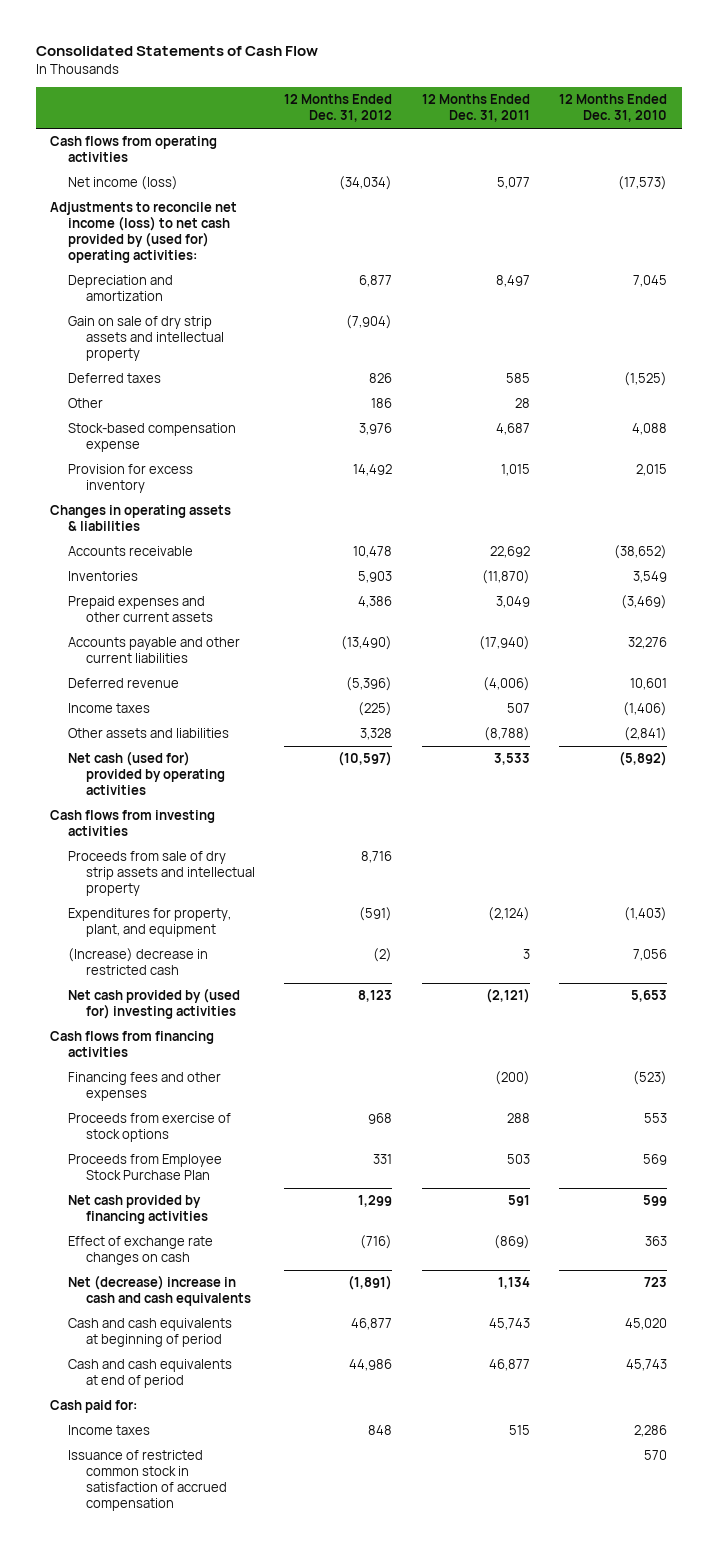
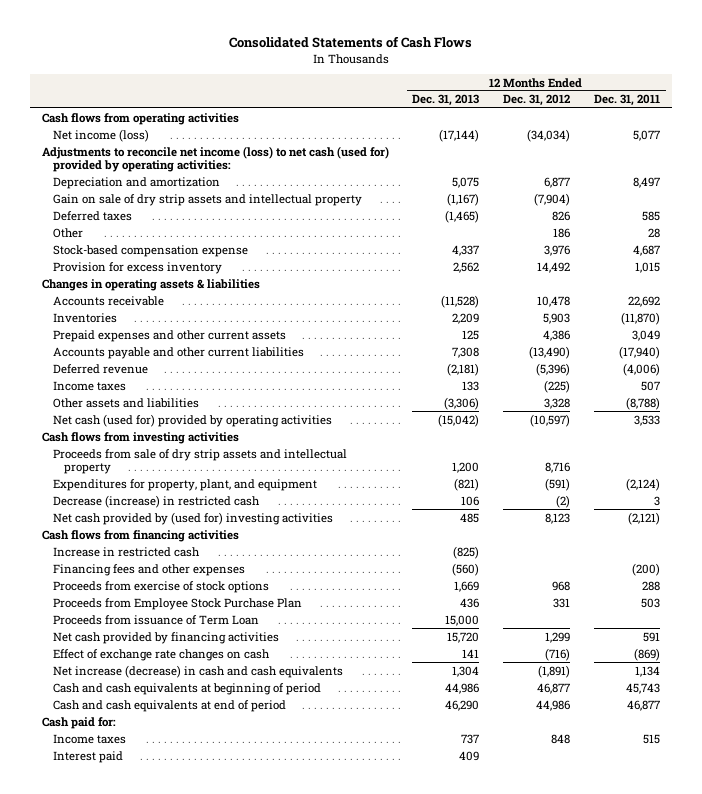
[35,45,318,56] Consolidated Statements of Cash Flow -> [228,36,472,49] Consolidated Statements of Cash Flows
[559,94,668,123] 12 Months Ended Dec. 31, 2010 -> none
none -> [412,94,480,107] Dec. 31, 2013
[50,202,238,264] Adjustments to reconcile net income (loss) to net cash provided by (used for) operating activities: -> [41,145,389,172] Adjustments to reconcile net income (loss) to net cash (used for) provided by operating activities:
[68,948,209,976] (Increase) decrease in restricted cash -> [52,494,260,508] Decrease (increase) in restricted cash
none -> [52,546,200,557] Increase in restricted cash
none -> [52,614,259,625] Proceeds from issuance of Term Loan
[68,1275,251,1307] Net (decrease) increase in cash and cash equivalents -> [52,664,343,678] Net increase (decrease) in cash and cash equivalents
[68,1450,227,1512] Issuance of restricted common stock in satisfaction of accrued compensation -> none
none -> [52,750,123,763] Interest paid

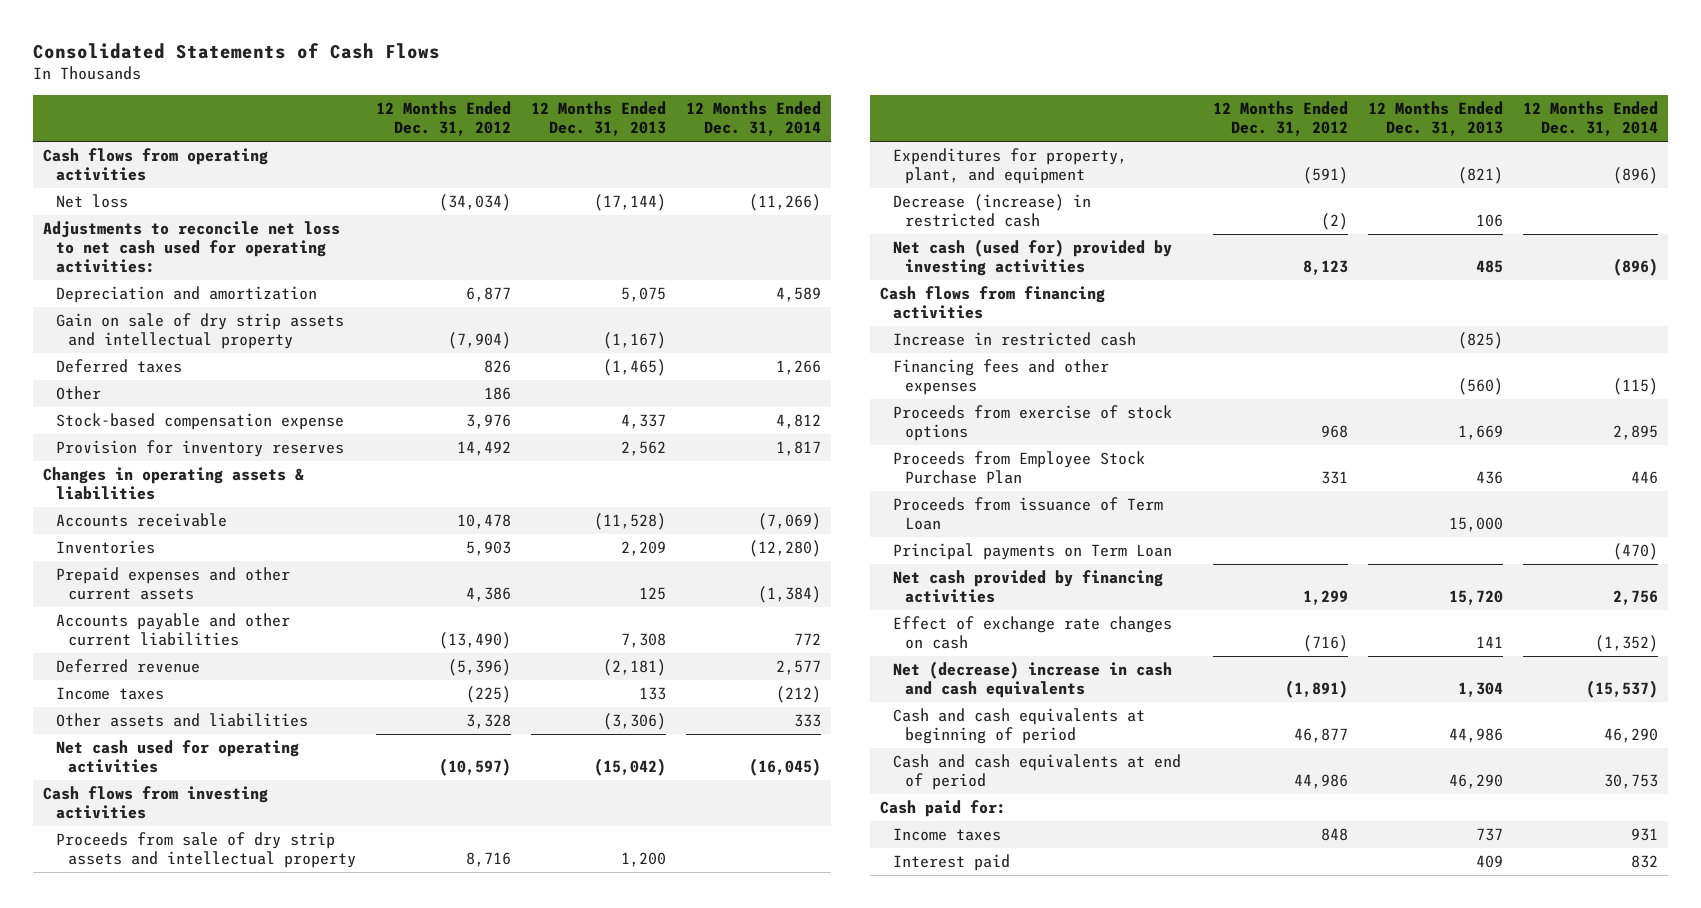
[594,94,661,107] Dec. 31, 2011 -> none
none -> [685,101,821,137] 12 Months Ended Dec. 31, 2014
[52,128,149,142] Net income (loss) -> [55,194,128,209] Net loss
[41,145,389,172] Adjustments to reconcile net income (loss) to net cash (used for) provided by operating activities: -> [43,221,341,274] Adjustments to reconcile net loss to net cash used for operating activities:
[52,261,222,274] Provision for excess inventory -> [55,440,344,458] Provision for inventory reserves
[52,413,332,427] Net cash (used for) provided by operating activities -> [55,740,299,774] Net cash used for operating activities
[52,511,333,525] Net cash provided by (used for) investing activities -> [892,239,1172,277] Net cash (used for) provided by investing activities
none -> [892,543,1172,561] Principal payments on Term Loan
[52,664,343,678] Net increase (decrease) in cash and cash equivalents -> [892,661,1172,699] Net (decrease) increase in cash and cash equivalents

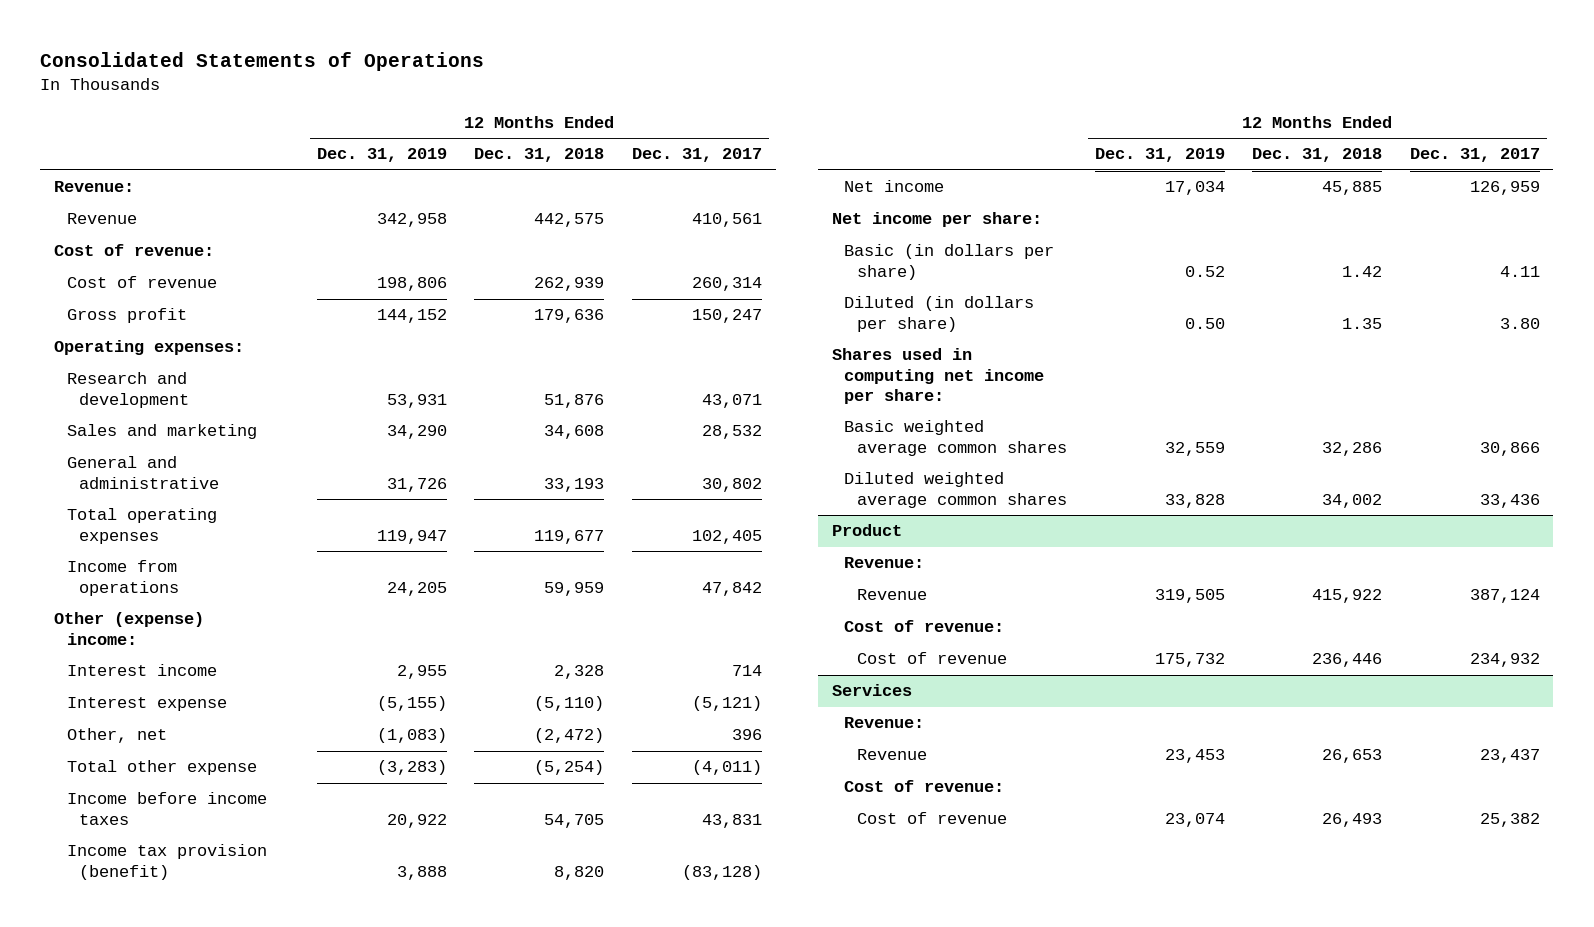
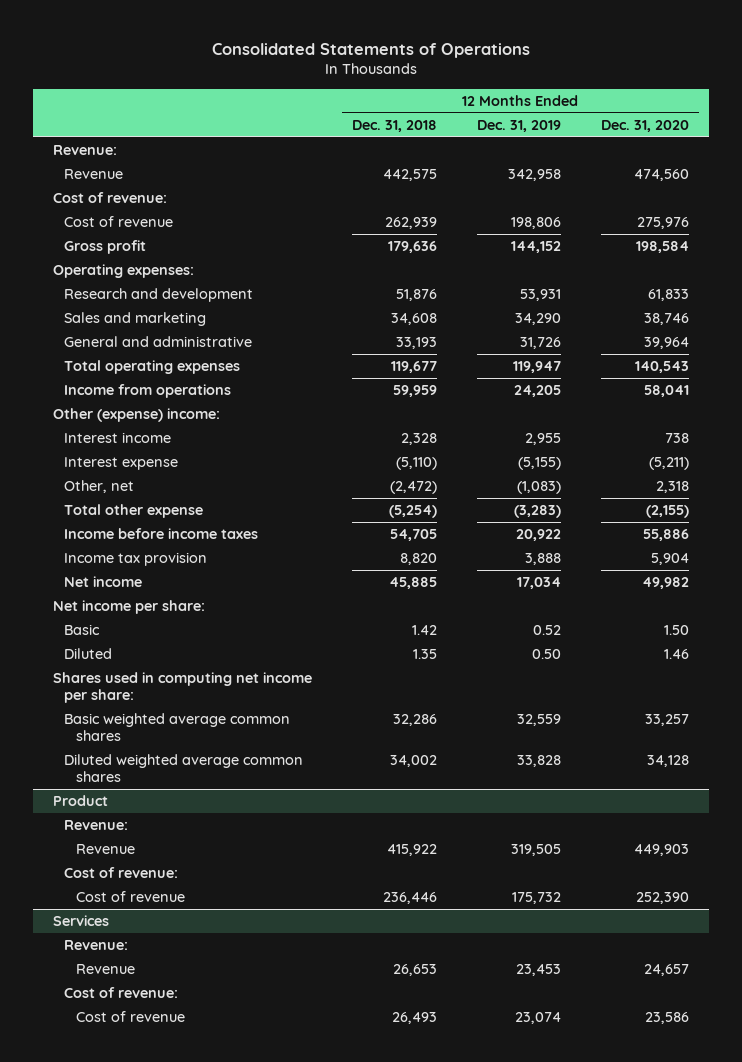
[631,148,762,163] Dec. 31, 2017 -> none
none -> [600,119,689,132] Dec. 31, 2020
[66,844,267,880] Income tax provision (benefit) -> [64,552,208,567] Income tax provision
[844,244,1055,280] Basic (in dollars per share) -> [64,624,101,636] Basic
[844,296,1035,332] Diluted (in dollars per share) -> [64,648,113,660] Diluted

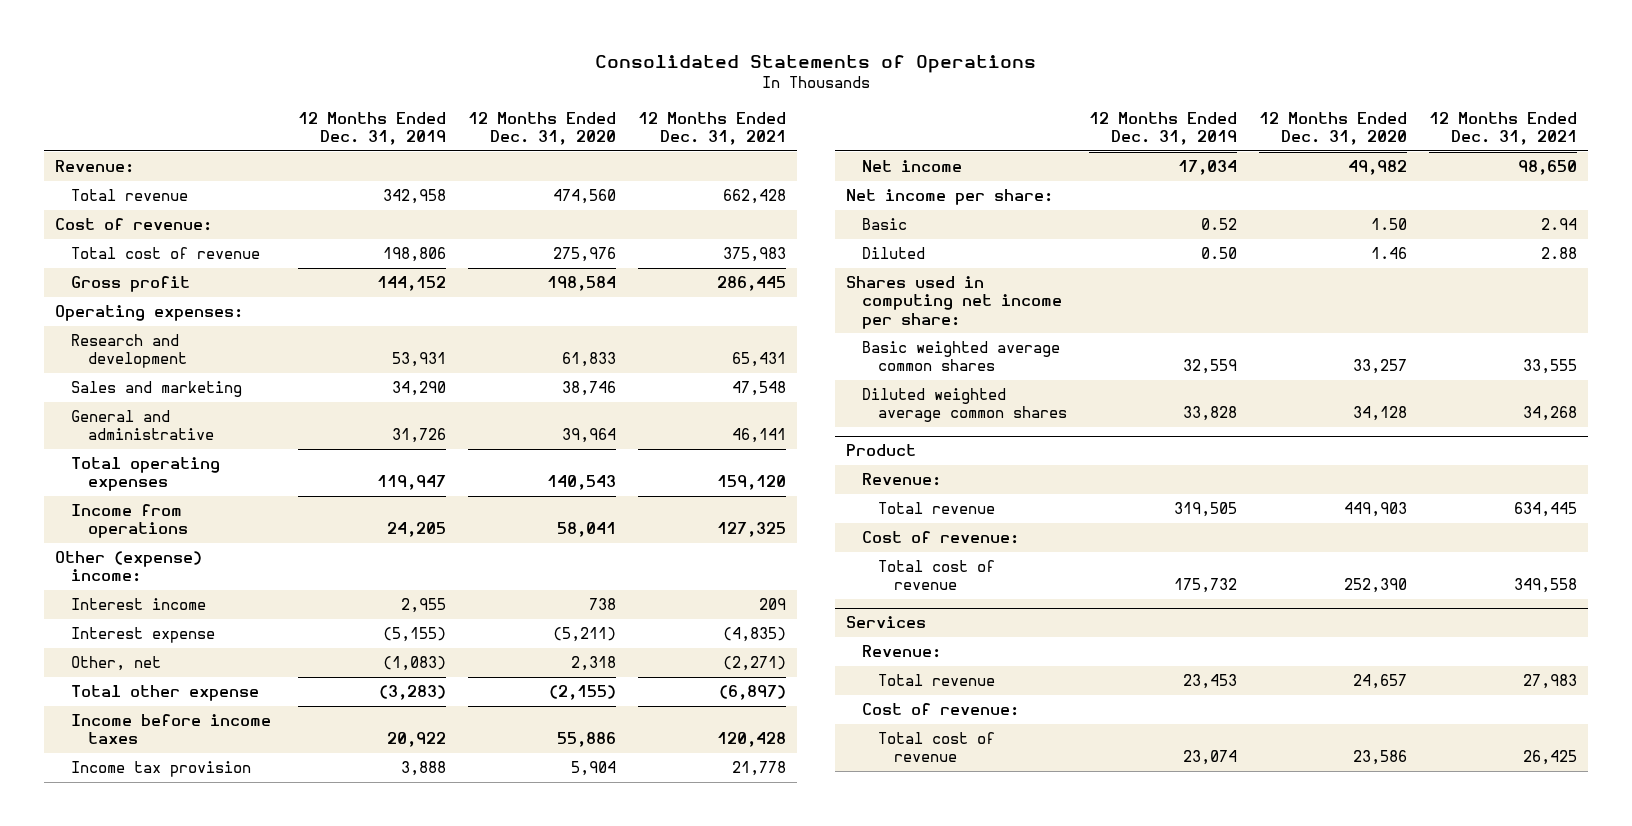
[351,119,437,132] Dec. 31, 2018 -> none
none -> [638,111,787,145] 12 Months Ended Dec. 31, 2021
[64,169,124,180] Revenue -> [71,189,189,202] Total revenue
[64,216,174,228] Cost of revenue -> [71,247,261,260] Total cost of revenue
[75,844,135,855] Revenue -> [878,502,996,515] Total revenue
[75,891,185,903] Cost of revenue -> [878,560,996,591] Total cost of revenue
[75,964,135,975] Revenue -> [878,674,996,687] Total revenue
[75,1011,185,1023] Cost of revenue -> [878,732,996,763] Total cost of revenue

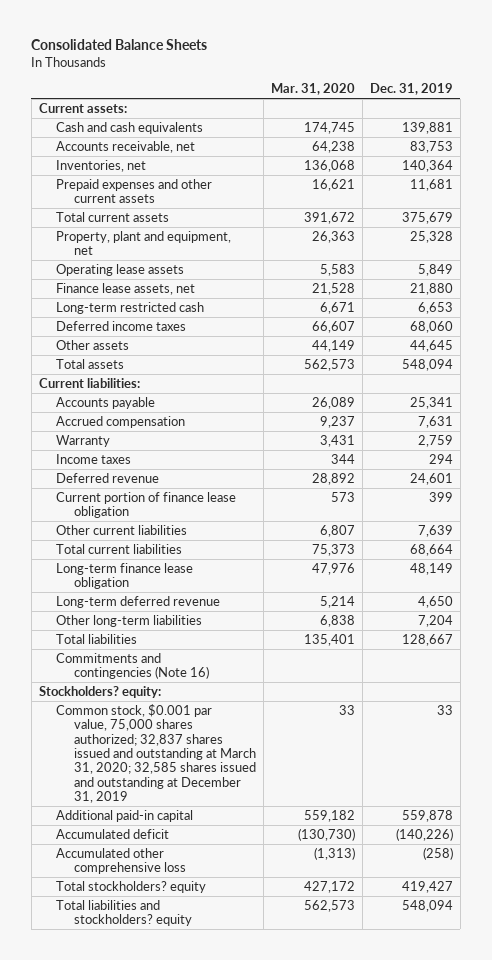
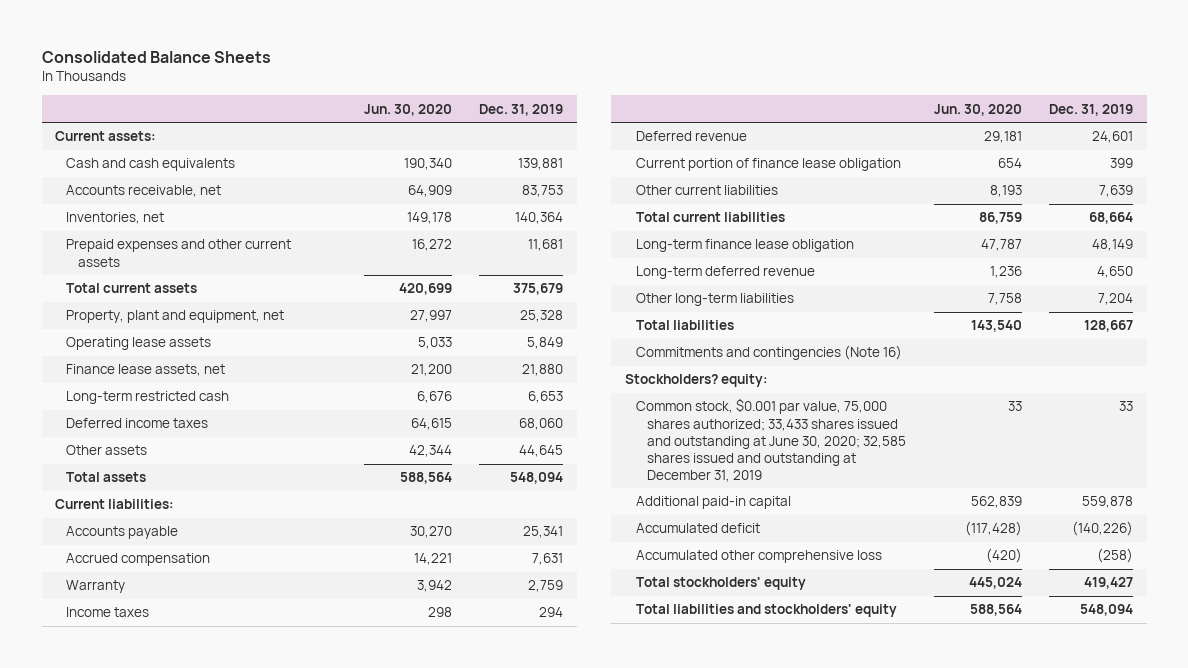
[271,83,356,96] Mar. 31, 2020 -> none
none -> [363,103,452,116] Jun. 30, 2020
[56,703,257,803] Common stock, $0.001 par value, 75,000 shares authorized; 32,837 shares issued and outstanding at March 31, 2020; 32,585 shares issued and outstanding at December 31, 2019 -> [636,398,907,482] Common stock, $0.001 par value, 75,000 shares authorized; 33,433 shares issued and outstanding at June 30, 2020; 32,585 shares issued and outstanding at December 31, 2019
[56,880,207,893] Total stockholders? equity -> [636,577,807,591] Total stockholders' equity
[56,899,193,927] Total liabilities and stockholders? equity -> [636,604,898,618] Total liabilities and stockholders' equity

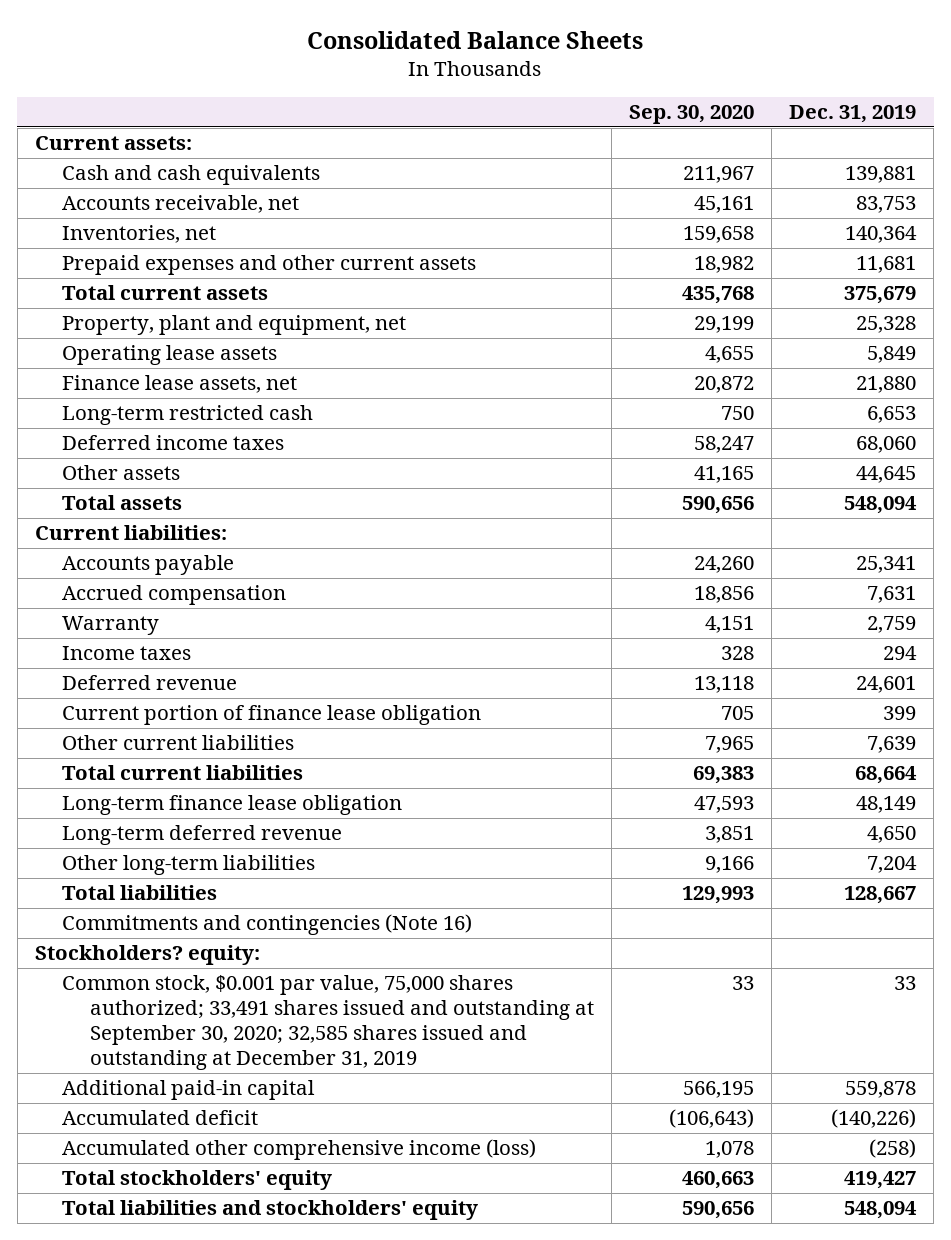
[363,103,452,116] Jun. 30, 2020 -> none
none -> [629,104,755,124] Sep. 30, 2020
[636,398,907,482] Common stock, $0.001 par value, 75,000 shares authorized; 33,433 shares issued and outstanding at June 30, 2020; 32,585 shares issued and outstanding at December 31, 2019 -> [62,975,595,1071] Common stock, $0.001 par value, 75,000 shares authorized; 33,491 shares issued and outstanding at September 30, 2020; 32,585 shares issued and outstanding at December 31, 2019
[636,550,883,564] Accumulated other comprehensive loss -> [62,1139,537,1161] Accumulated other comprehensive income (loss)

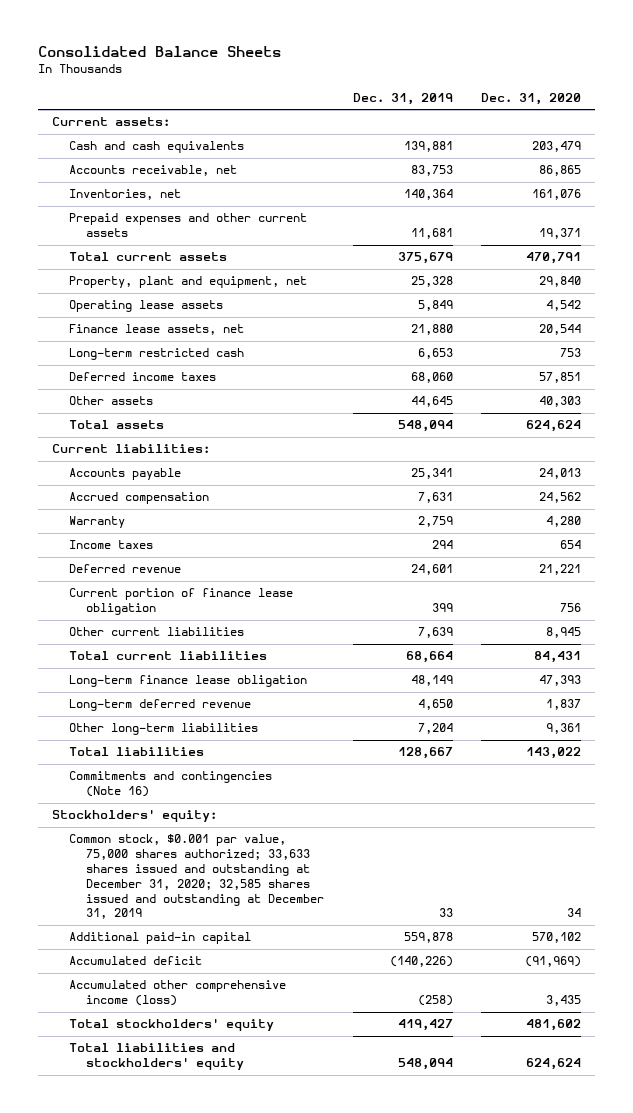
[629,104,755,124] Sep. 30, 2020 -> none
none -> [481,92,582,105] Dec. 31, 2020
[34,945,260,966] Stockholders? equity: -> [52,809,218,823] Stockholders' equity:
[62,975,595,1071] Common stock, $0.001 par value, 75,000 shares authorized; 33,491 shares issued and outstanding at September 30, 2020; 32,585 shares issued and outstanding at December 31, 2019 -> [69,834,325,920] Common stock, $0.001 par value, 75,000 shares authorized; 33,633 shares issued and outstanding at December 31, 2020; 32,585 shares issued and outstanding at December 31, 2019

